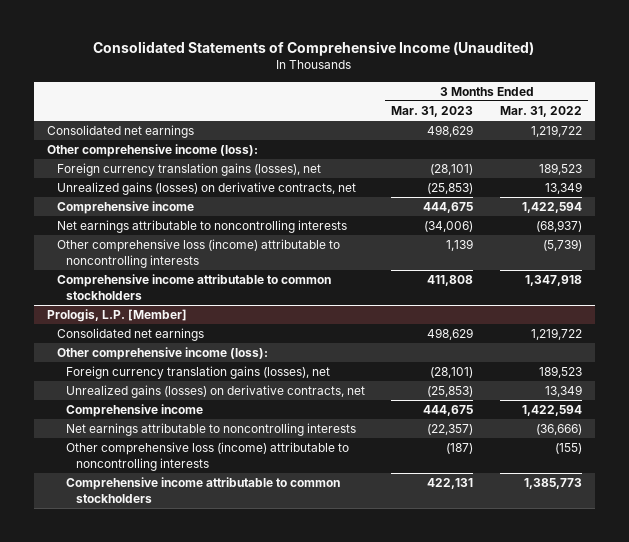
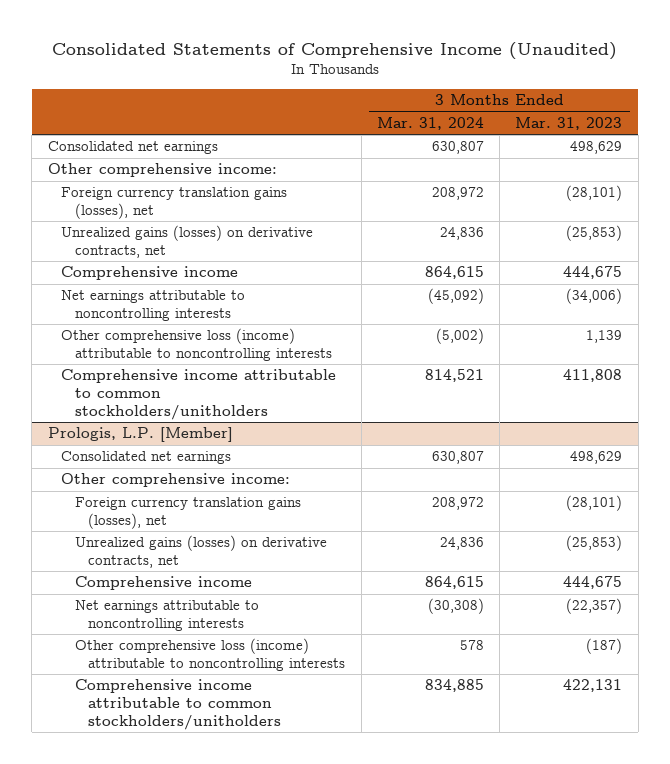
[499,105,582,117] Mar. 31, 2022 -> none
none -> [376,116,484,130] Mar. 31, 2024
[47,144,259,158] Other comprehensive income (loss): -> [47,163,277,178] Other comprehensive income:
[56,274,331,300] Comprehensive income attributable to common stockholders -> [61,369,337,420] Comprehensive income attributable to common stockholders/unitholders
[56,347,268,361] Other comprehensive income (loss): -> [61,473,291,488] Other comprehensive income:
[66,477,341,503] Comprehensive income attributable to common stockholders -> [74,679,282,730] Comprehensive income attributable to common stockholders/unitholders

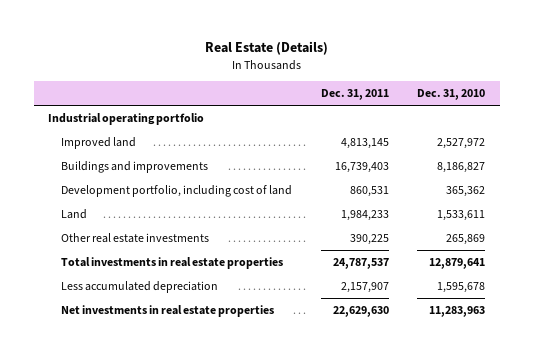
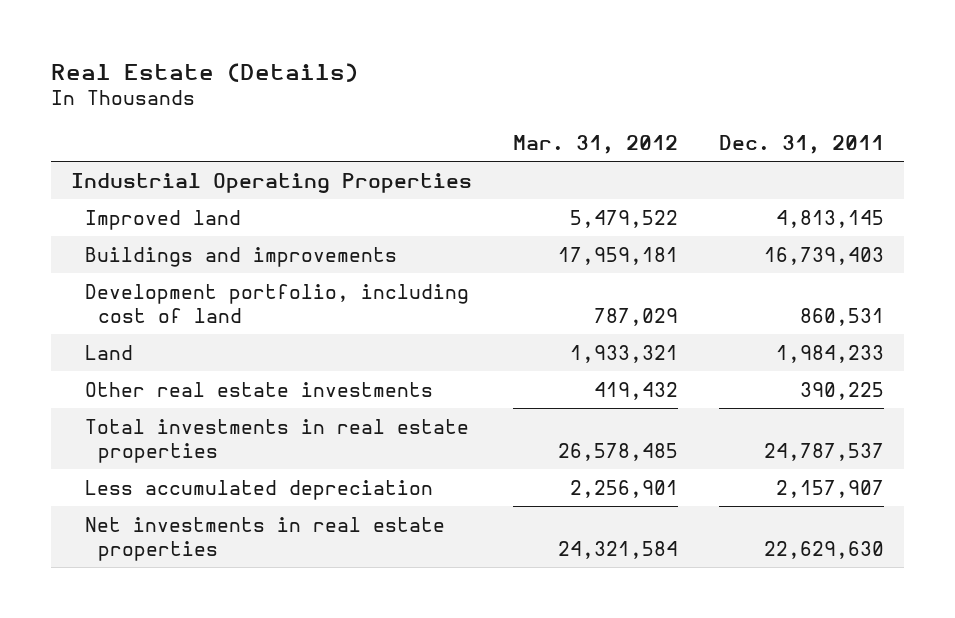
[417,89,486,101] Dec. 31, 2010 -> none
none -> [513,134,679,154] Mar. 31, 2012
[47,113,204,126] Industrial operating portfolio -> [71,172,473,193] Industrial Operating Properties

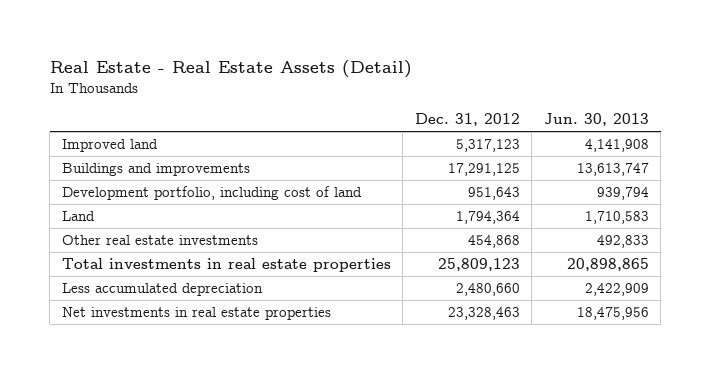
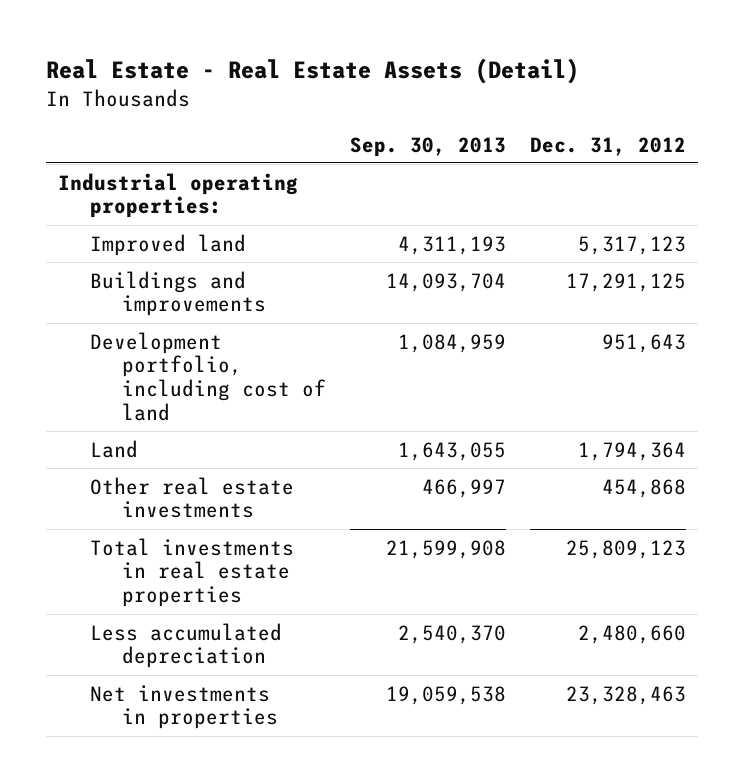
[543,113,649,127] Jun. 30, 2013 -> none
none -> [349,136,506,157] Sep. 30, 2013
none -> [57,172,298,219] Industrial operating properties:
[61,307,331,321] Net investments in real estate properties -> [89,684,278,730] Net investments in properties

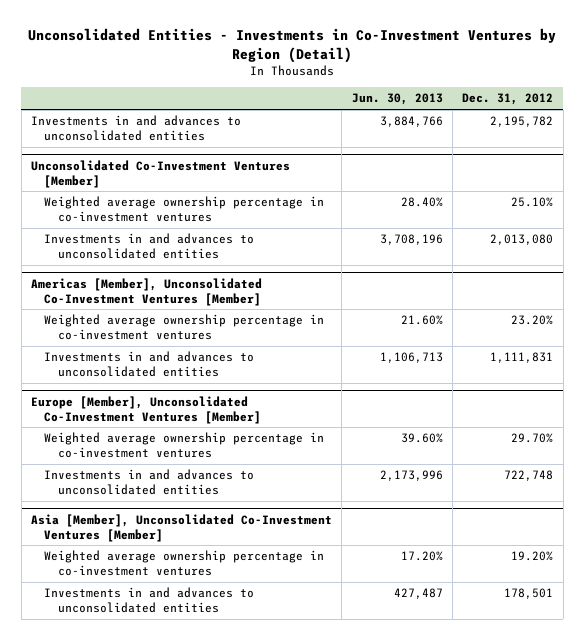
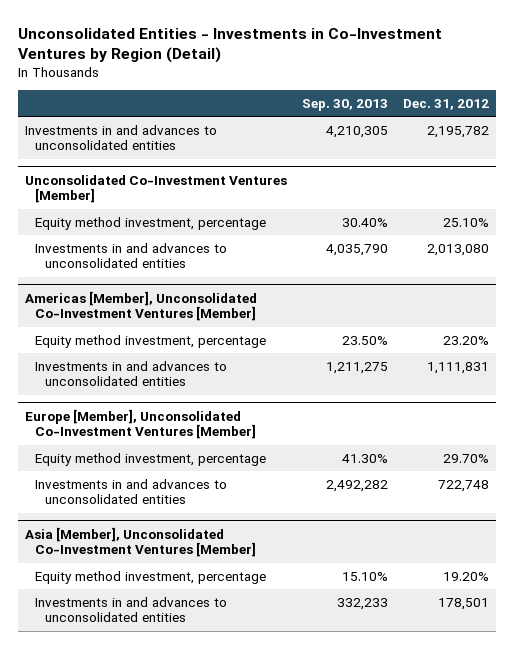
[351,93,443,106] Jun. 30, 2013 -> none
none -> [301,99,388,112] Sep. 30, 2013
[44,196,325,223] Weighted average ownership percentage in co-investment ventures -> [35,216,267,230] Equity method investment, percentage
[44,314,325,341] Weighted average ownership percentage in co-investment ventures -> [35,334,267,348] Equity method investment, percentage
[44,432,325,459] Weighted average ownership percentage in co-investment ventures -> [35,452,267,466] Equity method investment, percentage
[44,550,325,577] Weighted average ownership percentage in co-investment ventures -> [35,570,267,584] Equity method investment, percentage

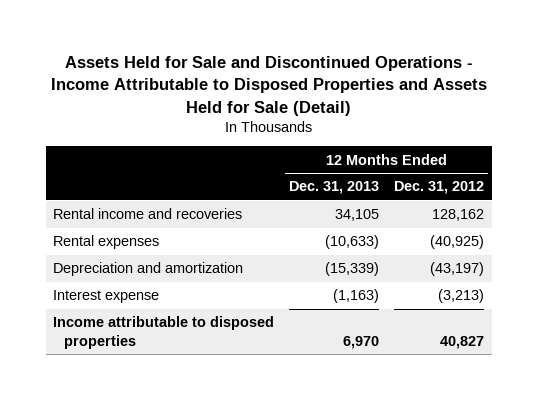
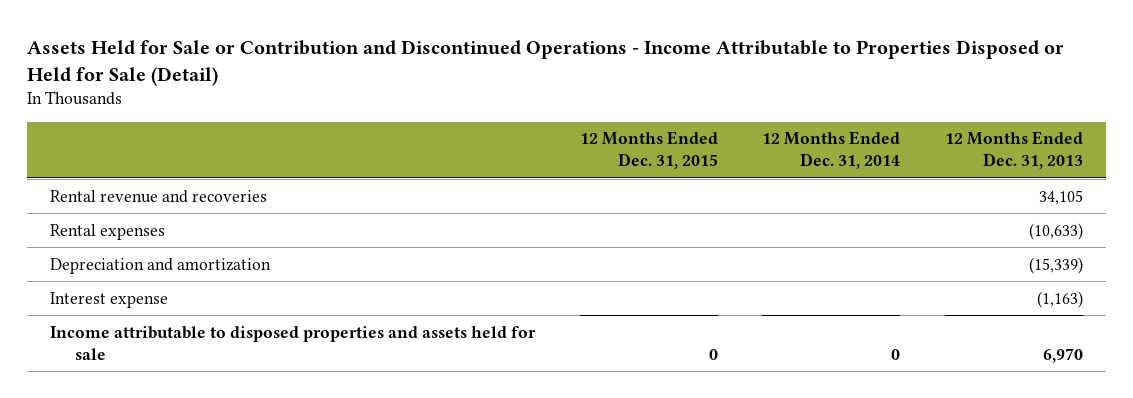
[50,55,487,116] Assets Held for Sale and Discontinued Operations - Income Attributable to Disposed Properties and Assets Held for Sale (Detail) -> [27,40,1065,87] Assets Held for Sale or Contribution and Discontinued Operations - Income Attributable to Properties Disposed or Held for Sale (Detail)
[394,181,485,195] Dec. 31, 2012 -> none
none -> [579,131,718,170] 12 Months Ended Dec. 31, 2015
none -> [762,131,901,170] 12 Months Ended Dec. 31, 2014
[53,208,243,220] Rental income and recoveries -> [49,189,267,203] Rental revenue and recoveries
[53,316,275,349] Income attributable to disposed properties -> [49,325,536,360] Income attributable to disposed properties and assets held for sale

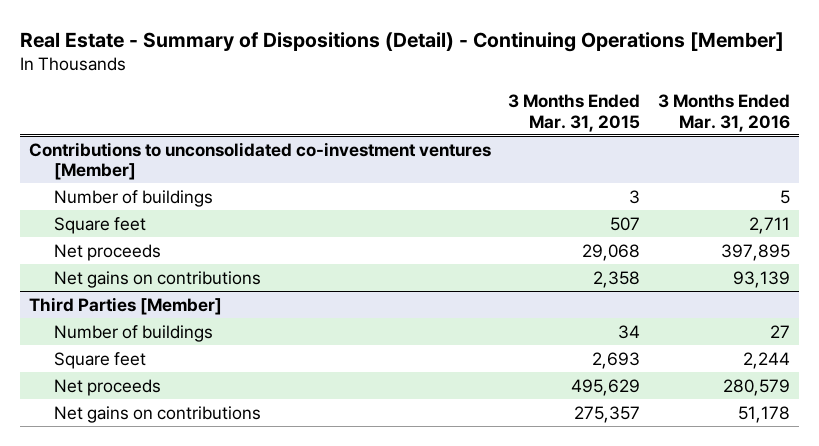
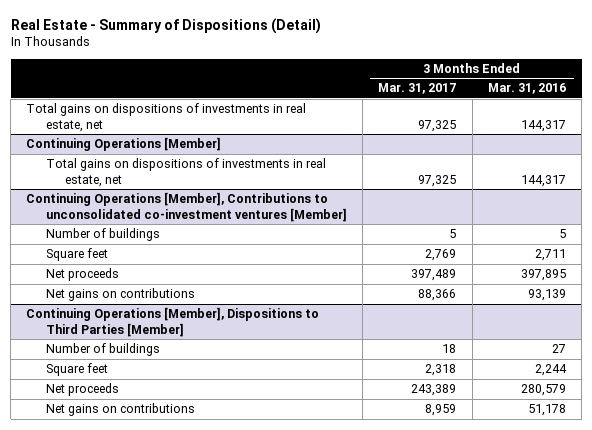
[19,31,784,52] Real Estate - Summary of Dispositions (Detail) - Continuing Operations [Member] -> [10,17,321,34] Real Estate - Summary of Dispositions (Detail)
[508,94,641,132] 3 Months Ended Mar. 31, 2015 -> none
none -> [378,83,457,95] Mar. 31, 2017
none -> [26,103,307,132] Total gains on dispositions of investments in real estate, net
[28,141,491,180] Contributions to unconsolidated co-investment ventures [Member] -> [26,137,222,152] Continuing Operations [Member]
none -> [45,158,326,187] Total gains on dispositions of investments in real estate, net
none -> [26,192,347,222] Continuing Operations [Member], Contributions to unconsolidated co-investment ventures [Member]
[28,296,222,315] Third Parties [Member] -> none
none -> [26,307,320,337] Continuing Operations [Member], Dispositions to Third Parties [Member]

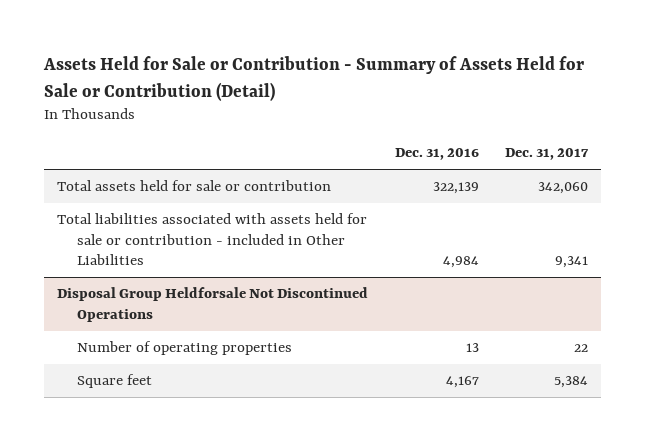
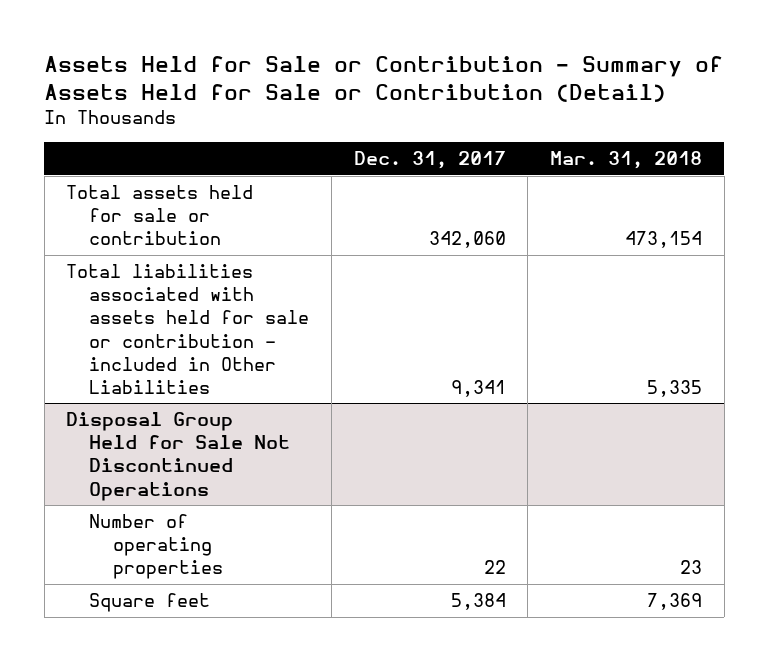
[394,148,479,161] Dec. 31, 2016 -> none
none -> [549,151,702,170] Mar. 31, 2018
[57,287,369,322] Disposal Group Heldforsale Not Discontinued Operations -> [66,412,291,501] Disposal Group Held for Sale Not Discontinued Operations

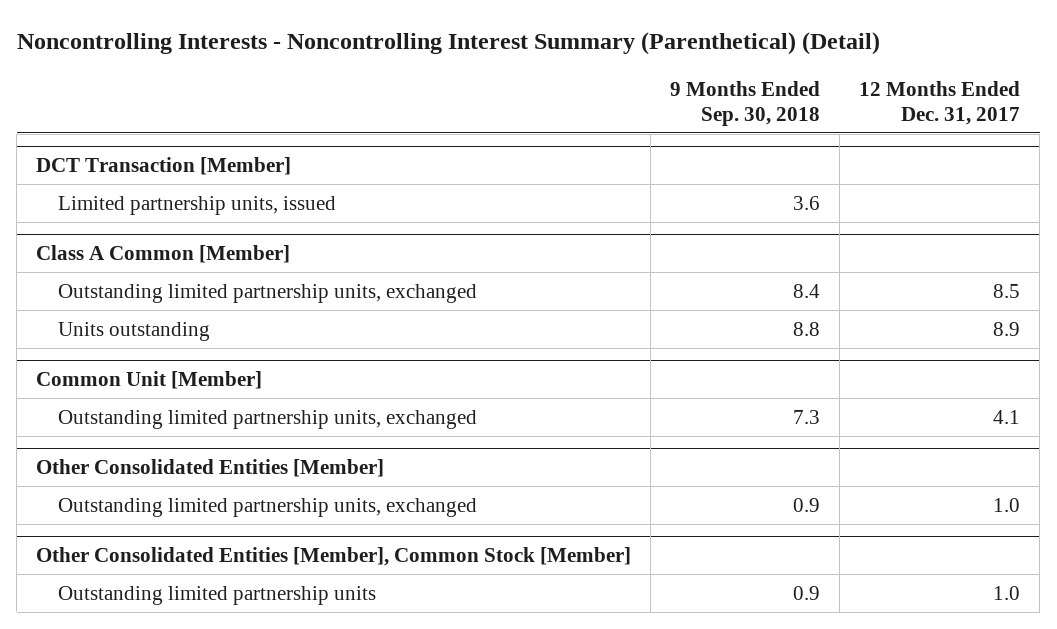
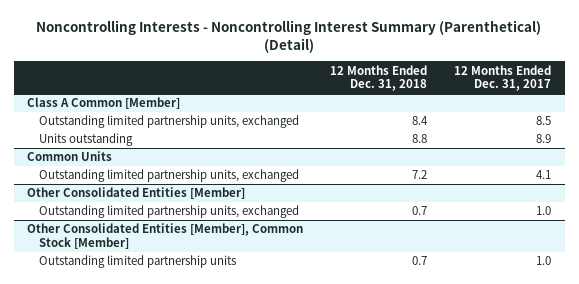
[670,80,821,126] 9 Months Ended Sep. 30, 2018 -> none
none -> [330,64,428,92] 12 Months Ended Dec. 31, 2018
[36,157,292,176] DCT Transaction [Member] -> none
[58,195,337,215] Limited partnership units, issued -> none
[36,371,263,390] Common Unit [Member] -> [27,151,113,162] Common Units

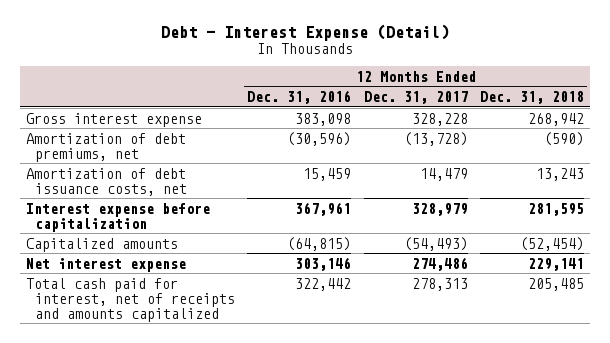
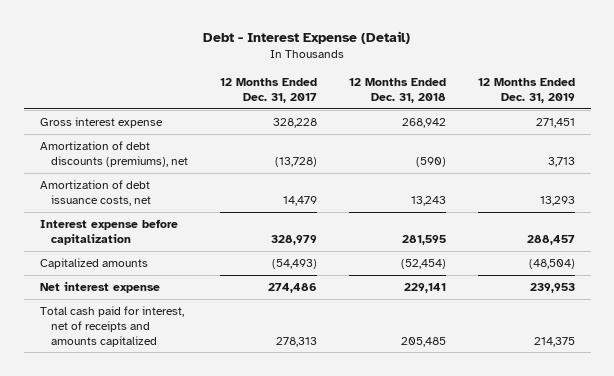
[247,89,352,104] Dec. 31, 2016 -> none
none -> [477,78,575,104] 12 Months Ended Dec. 31, 2019
[25,132,186,162] Amortization of debt premiums, net -> [39,140,189,167] Amortization of debt discounts (premiums), net

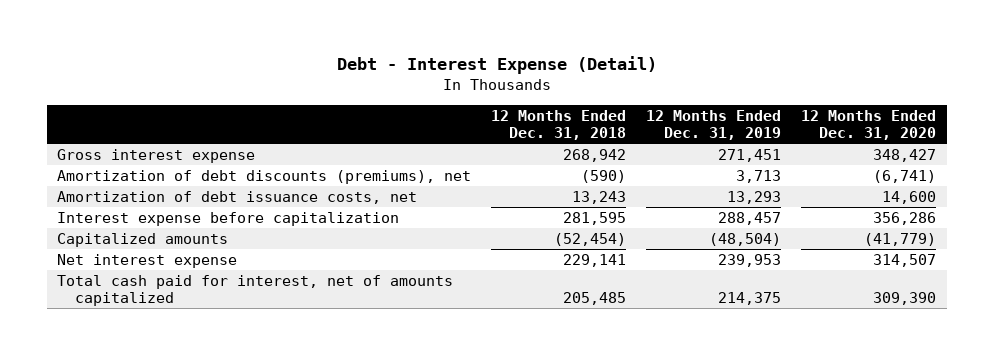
[219,78,317,104] 12 Months Ended Dec. 31, 2017 -> none
none -> [801,110,937,141] 12 Months Ended Dec. 31, 2020
[39,305,184,347] Total cash paid for interest, net of receipts and amounts capitalized -> [56,274,453,307] Total cash paid for interest, net of amounts capitalized

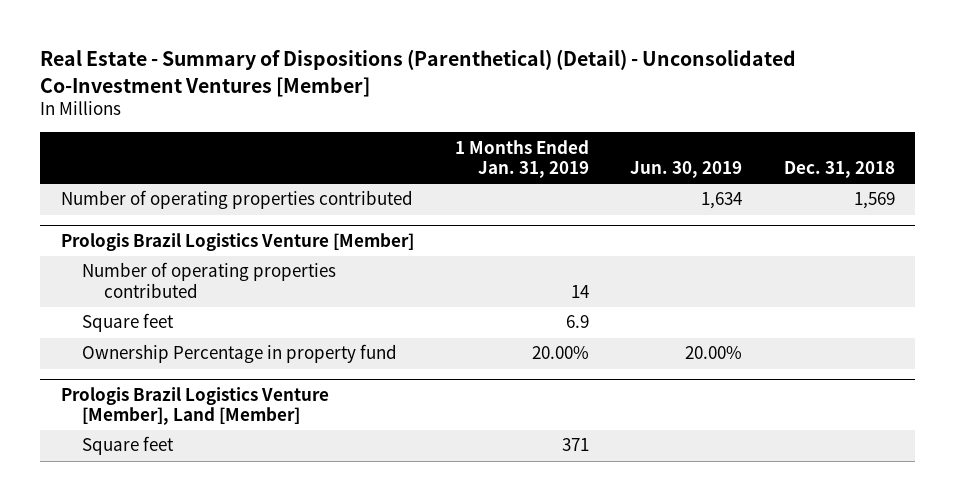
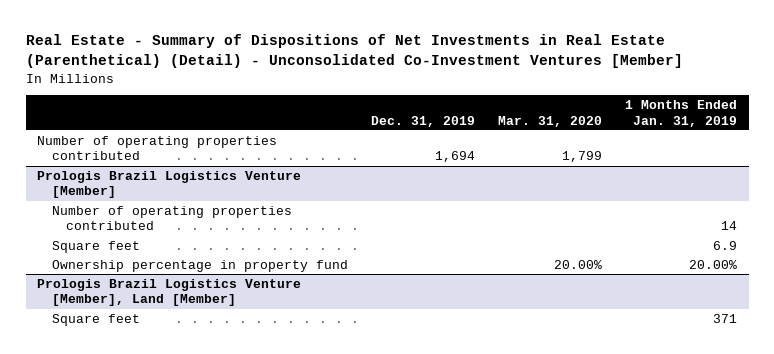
[40,49,797,97] Real Estate - Summary of Dispositions (Parenthetical) (Detail) - Unconsolidated Co-Investment Ventures [Member] -> [25,34,683,69] Real Estate - Summary of Dispositions of Net Investments in Real Estate (Parenthetical) (Detail) - Unconsolidated Co-Investment Ventures [Member]
[630,161,743,179] Jun. 30, 2019 -> none
[783,161,895,179] Dec. 31, 2018 -> none
none -> [370,115,475,127] Dec. 31, 2019
none -> [497,115,602,127] Mar. 31, 2020
[82,344,398,364] Ownership Percentage in property fund -> [51,259,348,272] Ownership percentage in property fund

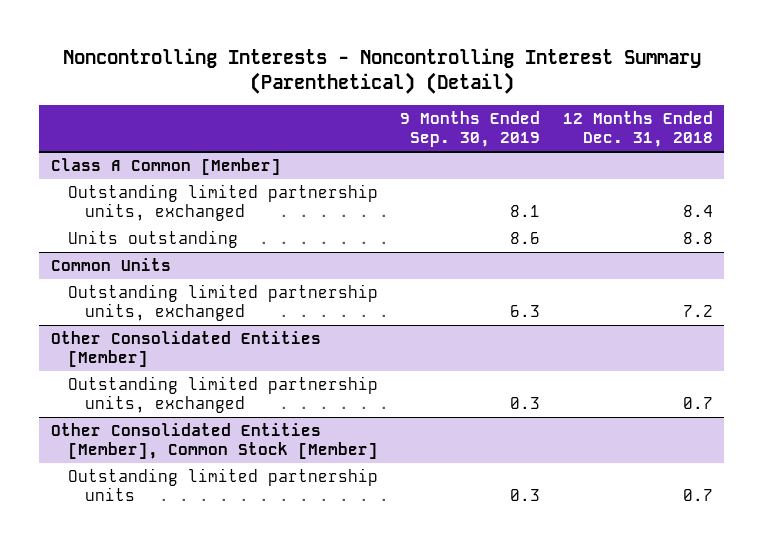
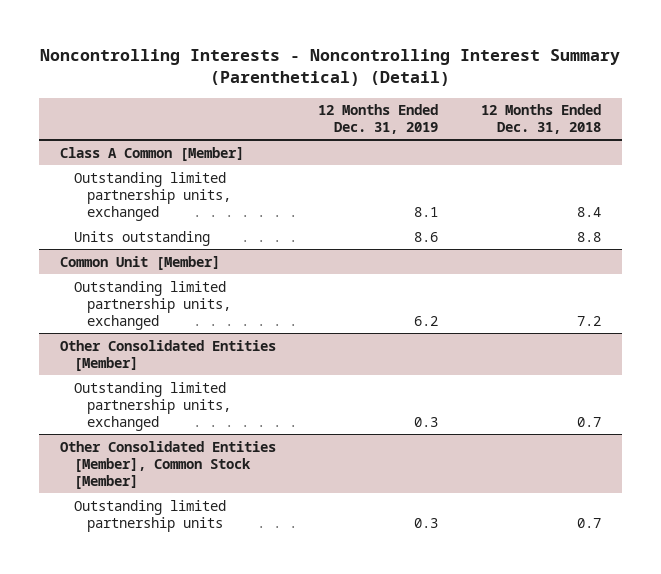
[400,111,541,148] 9 Months Ended Sep. 30, 2019 -> none
none -> [318,104,439,135] 12 Months Ended Dec. 31, 2019
[50,258,171,272] Common Units -> [60,255,221,270] Common Unit [Member]

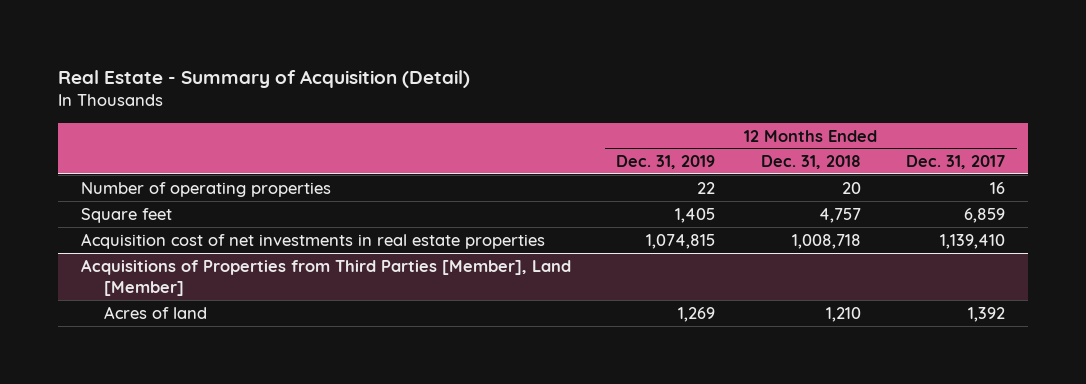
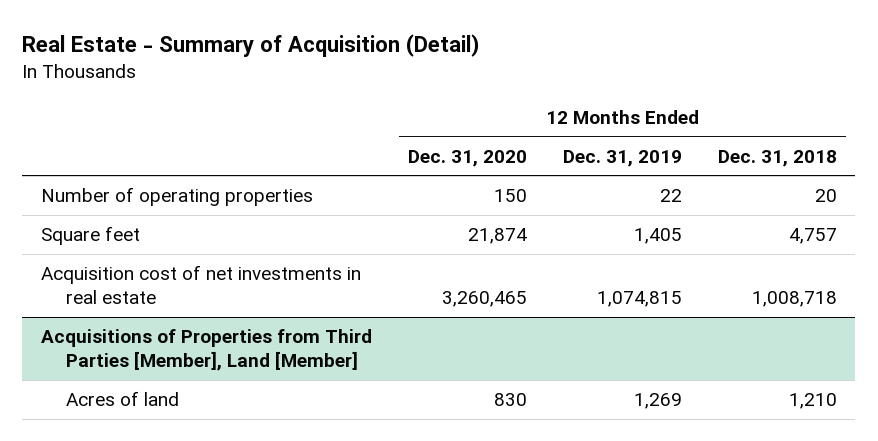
[906,155,1006,170] Dec. 31, 2017 -> none
none -> [407,149,527,167] Dec. 31, 2020
[80,232,545,249] Acquisition cost of net investments in real estate properties -> [40,265,361,305] Acquisition cost of net investments in real estate

